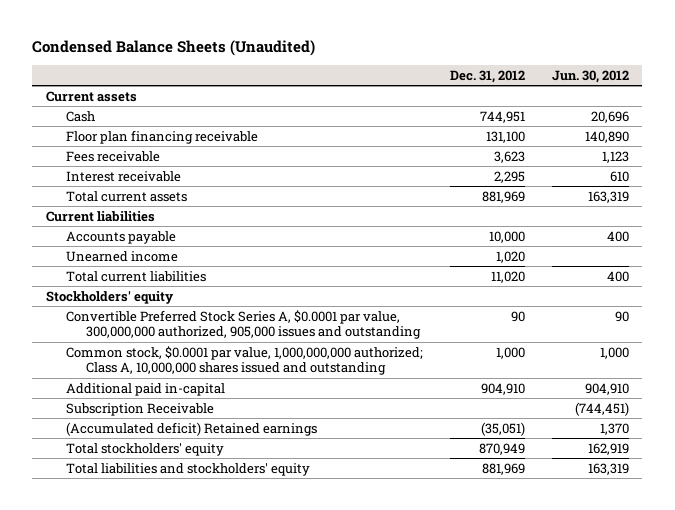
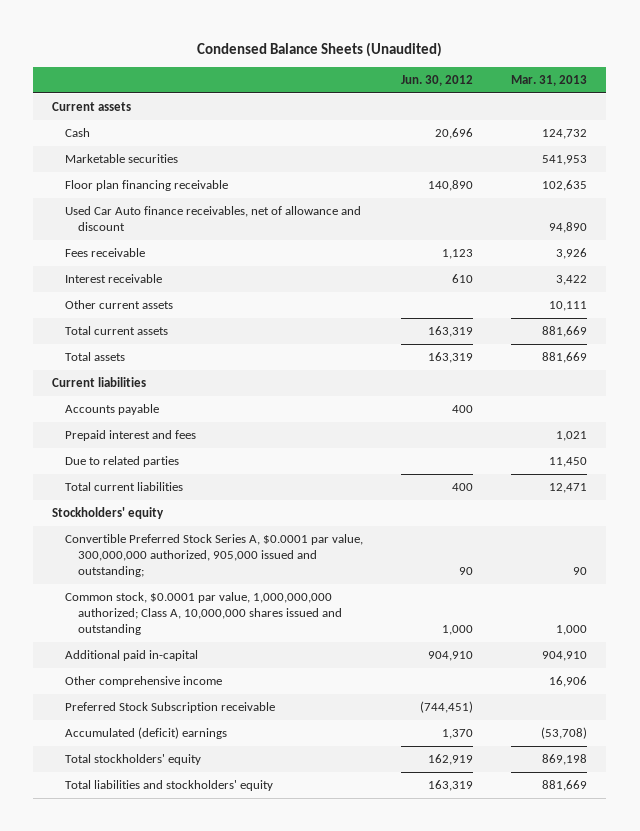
[449,70,525,84] Dec. 31, 2012 -> none
none -> [511,74,588,86] Mar. 31, 2013
none -> [65,154,179,164] Marketable securities
none -> [65,206,362,232] Used Car Auto finance receivables, net of allowance and discount
none -> [65,300,174,310] Other current assets
none -> [65,352,126,362] Total assets
[66,250,179,262] Unearned income -> none
none -> [65,430,197,442] Prepaid interest and fees
none -> [65,456,180,468] Due to related parties
[66,309,422,340] Convertible Preferred Stock Series A, $0.0001 par value, 300,000,000 authorized, 905,000 issues and outstanding -> [65,534,364,578] Convertible Preferred Stock Series A, $0.0001 par value, 300,000,000 authorized, 905,000 issued and outstanding;
none -> [65,676,223,688] Other comprehensive income
[66,402,215,416] Subscription Receivable -> [65,702,276,714] Preferred Stock Subscription receivable
[66,421,318,436] (Accumulated deficit) Retained earnings -> [65,727,228,740] Accumulated (deficit) earnings

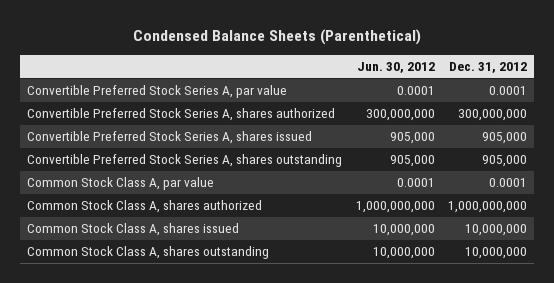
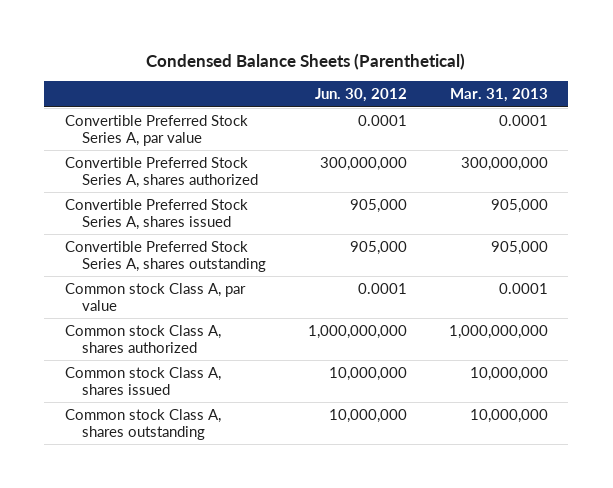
[449,62,528,74] Dec. 31, 2012 -> none
none -> [449,88,548,103] Mar. 31, 2013
[27,177,215,191] Common Stock Class A, par value -> [65,282,247,311] Common stock Class A, par value
[27,200,263,214] Common Stock Class A, shares authorized -> [65,324,222,353] Common stock Class A, shares authorized
[27,223,240,237] Common Stock Class A, shares issued -> [65,366,222,395] Common stock Class A, shares issued
[27,246,270,260] Common Stock Class A, shares outstanding -> [65,408,222,440] Common stock Class A, shares outstanding

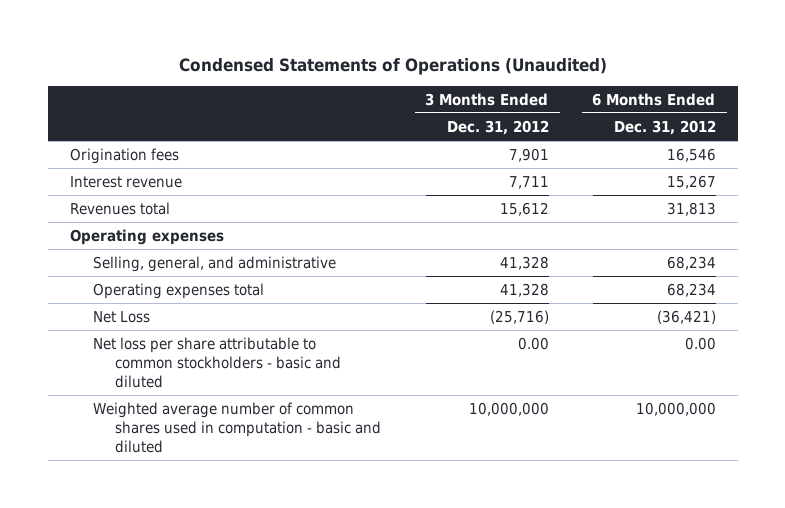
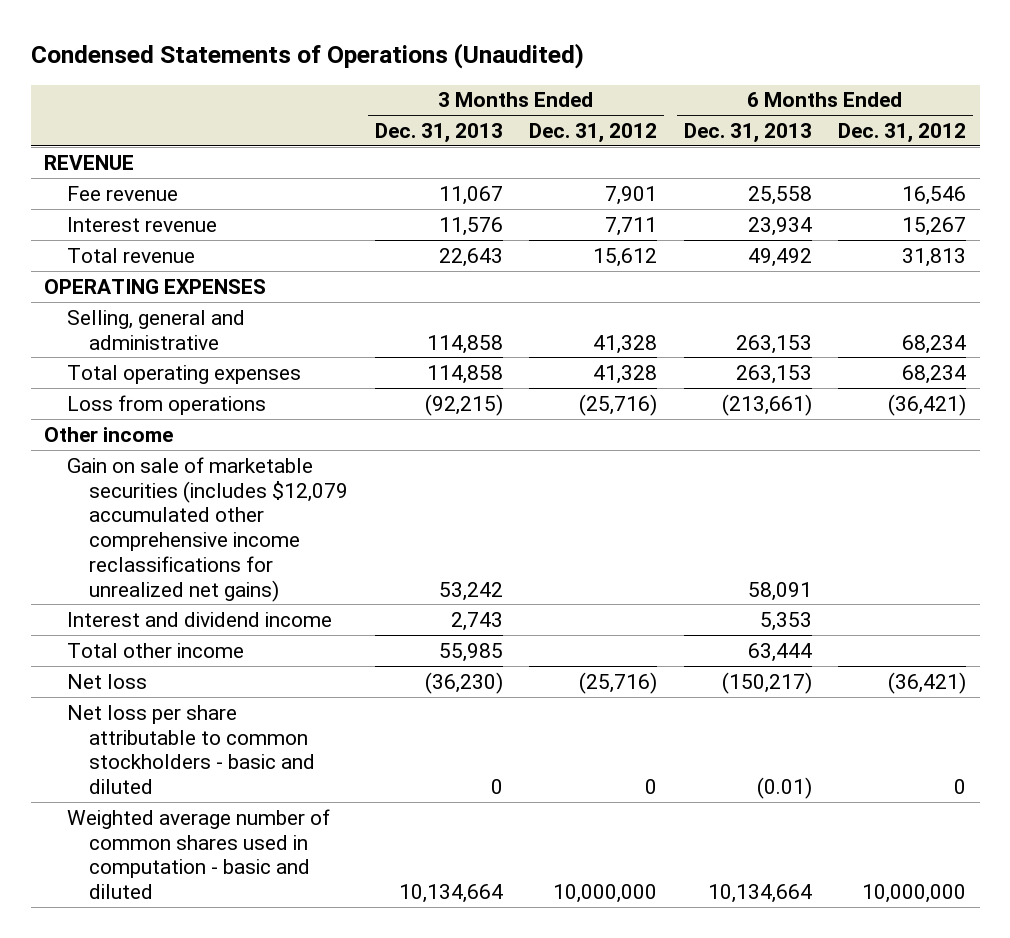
none -> [374,122,503,143] Dec. 31, 2013
none -> [683,122,812,143] Dec. 31, 2013
none -> [43,154,134,170] REVENUE
[69,148,179,165] Origination fees -> [66,185,178,201] Fee revenue
[69,202,170,216] Revenues total -> [66,247,195,263] Total revenue
[69,229,224,246] Operating expenses -> [43,278,266,294] OPERATING EXPENSES
[92,256,336,273] Selling, general, and administrative -> [66,309,245,350] Selling, general and administrative
[92,283,264,300] Operating expenses total -> [66,364,301,384] Total operating expenses
none -> [66,394,266,415] Loss from operations
none -> [43,426,173,442] Other income
none -> [66,456,349,602] Gain on sale of marketable securities (includes $12,079 accumulated other comprehensive income reclassifications for unrealized net gains)
none -> [66,611,332,627] Interest and dividend income
none -> [66,642,244,658] Total other income
[92,311,150,324] Net Loss -> [66,673,147,689] Net loss
[517,337,549,351] 0.00 -> [645,779,658,795] 0
[684,337,716,351] 0.00 -> [954,779,967,795] 0

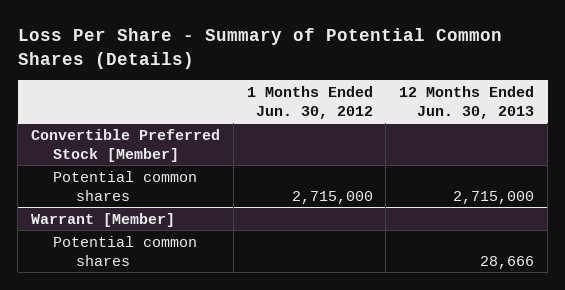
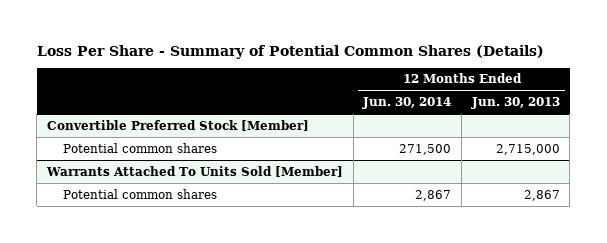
[246,85,373,119] 1 Months Ended Jun. 30, 2012 -> none
none -> [362,97,452,110] Jun. 30, 2014
[30,212,175,227] Warrant [Member] -> none
none -> [46,165,344,177] Warrants Attached To Units Sold [Member]
[480,255,535,269] 28,666 -> [523,189,560,201] 2,867

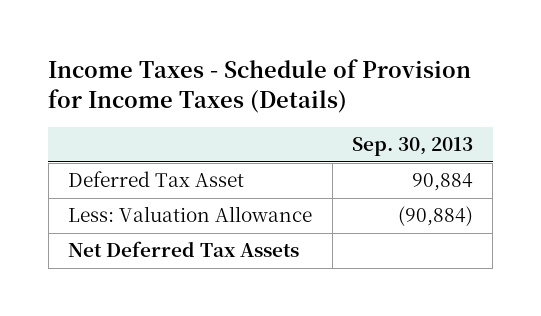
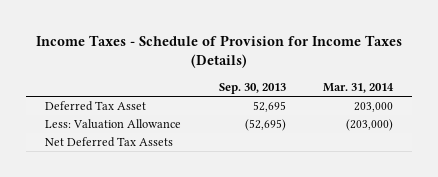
none -> [323,83,395,94] Mar. 31, 2014
[412,173,474,192] 90,884 -> [252,101,286,113] 52,695
[398,206,474,227] (90,884) -> [244,119,286,132] (52,695)

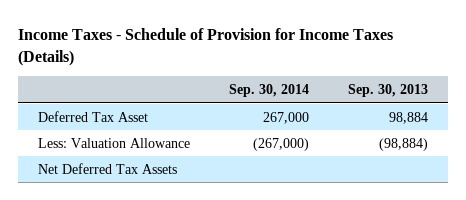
[323,83,395,94] Mar. 31, 2014 -> none
none -> [228,83,309,97] Sep. 30, 2014
[252,101,286,113] 52,695 -> [389,111,429,124] 98,884
[244,119,286,132] (52,695) -> [379,137,429,151] (98,884)

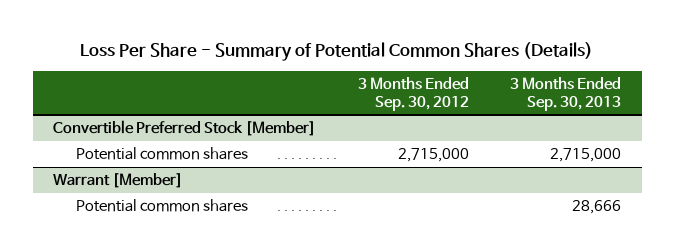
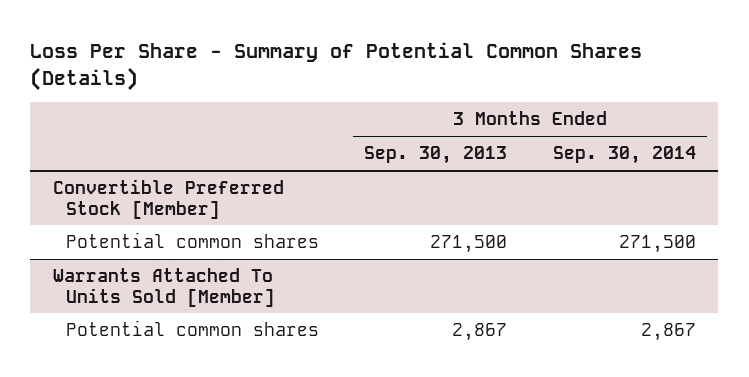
[357,77,469,111] 3 Months Ended Sep. 30, 2012 -> none
none -> [552,146,696,165] Sep. 30, 2014
[53,173,184,189] Warrant [Member] -> none
[550,148,622,163] 2,715,000 -> [430,235,508,254] 271,500
none -> [53,268,275,307] Warrants Attached To Units Sold [Member]
[572,200,622,215] 28,666 -> [452,323,508,342] 2,867

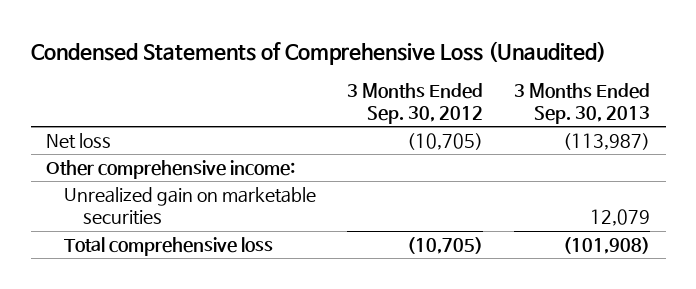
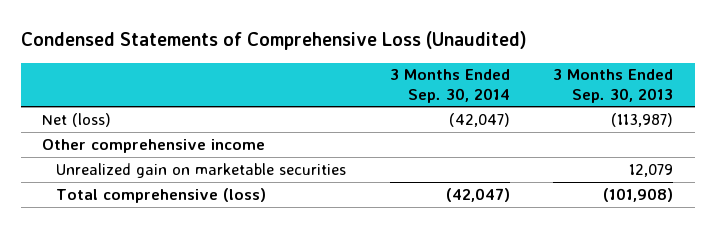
[347,82,484,125] 3 Months Ended Sep. 30, 2012 -> none
none -> [389,69,510,103] 3 Months Ended Sep. 30, 2014
[46,133,112,150] Net loss -> [42,112,112,127] Net (loss)
[46,160,296,180] Other comprehensive income: -> [42,138,266,153] Other comprehensive income
[64,237,274,257] Total comprehensive loss -> [56,187,267,203] Total comprehensive (loss)

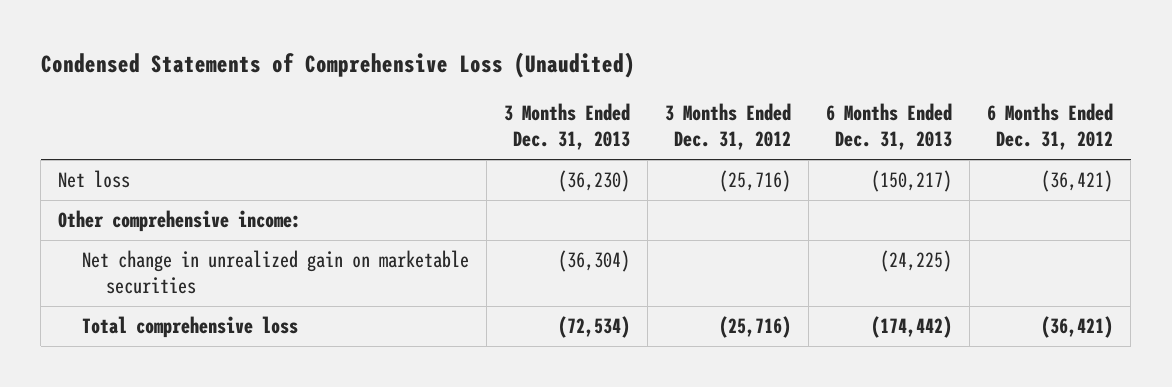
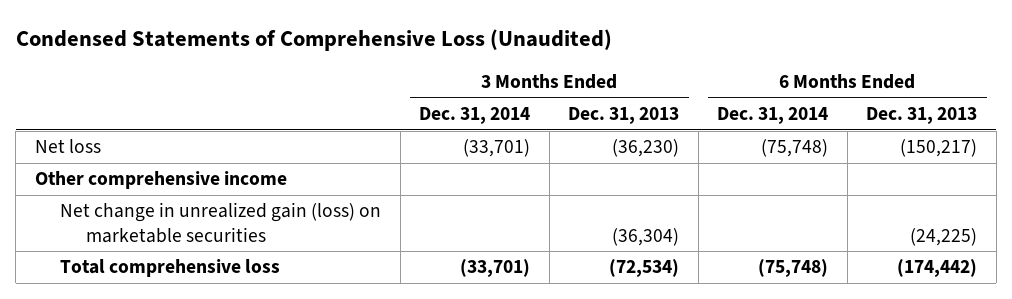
[665,103,792,151] 3 Months Ended Dec. 31, 2012 -> none
[987,103,1114,151] 6 Months Ended Dec. 31, 2012 -> none
none -> [419,107,531,125] Dec. 31, 2014
none -> [717,107,829,125] Dec. 31, 2014
[58,210,302,233] Other comprehensive income: -> [34,171,287,190] Other comprehensive income
[82,250,470,295] Net change in unrealized gain on marketable securities -> [60,202,382,243] Net change in unrealized gain (loss) on marketable securities

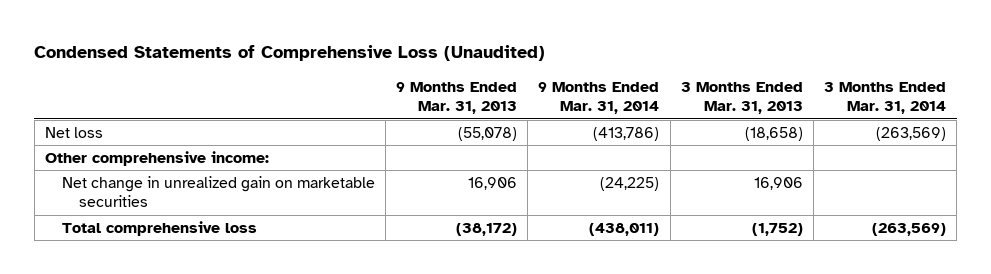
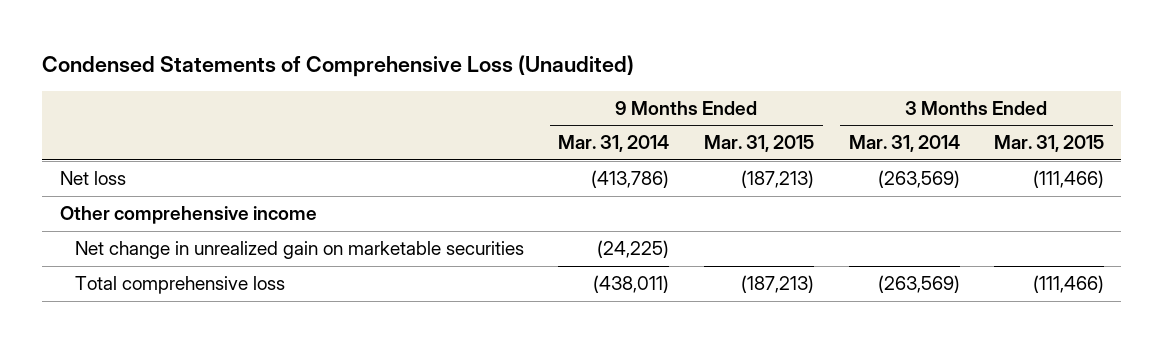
[396,81,518,115] 9 Months Ended Mar. 31, 2013 -> none
[680,81,803,115] 3 Months Ended Mar. 31, 2013 -> none
none -> [703,135,814,153] Mar. 31, 2015
none -> [994,135,1105,153] Mar. 31, 2015
[44,151,269,167] Other comprehensive income: -> [59,206,317,225] Other comprehensive income

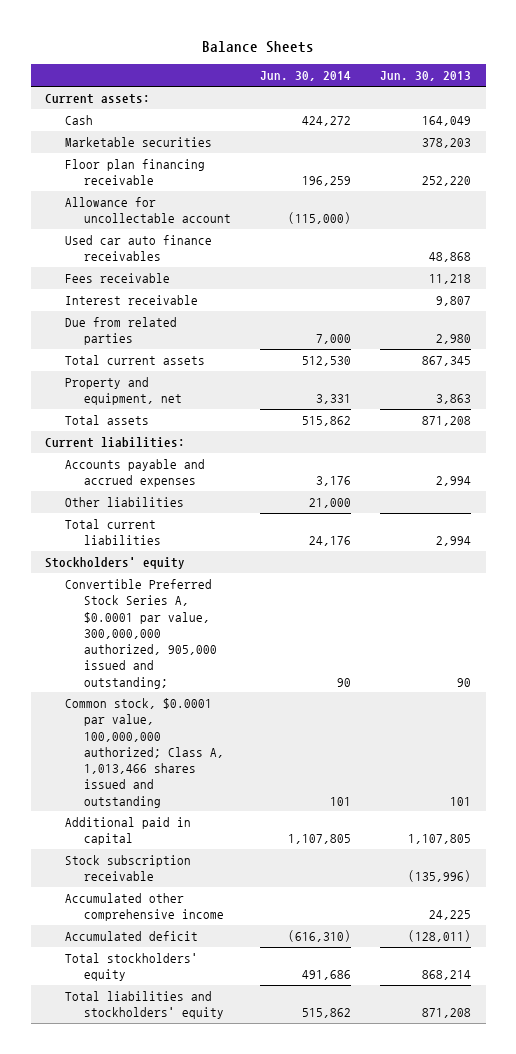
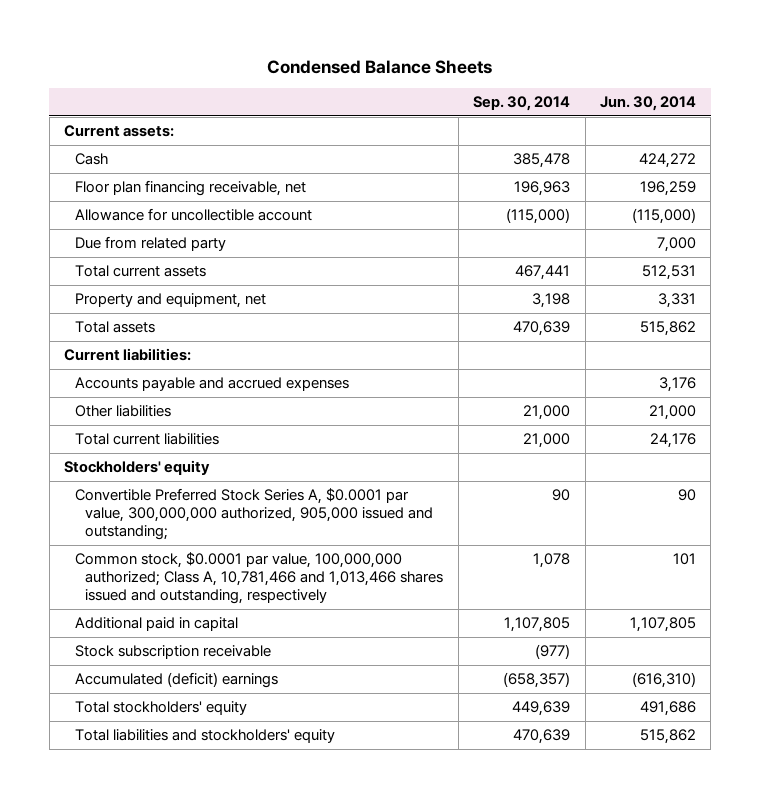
[202,41,315,54] Balance Sheets -> [267,59,493,74] Condensed Balance Sheets
[380,71,472,82] Jun. 30, 2013 -> none
none -> [473,96,571,112] Sep. 30, 2014
[64,137,212,148] Marketable securities -> none
[64,235,212,262] Used car auto finance receivables -> none
[64,273,170,284] Fees receivable -> none
[64,295,198,306] Interest receivable -> none
[64,159,205,186] Floor plan financing receivable -> [74,180,306,197] Floor plan financing receivable, net
[64,197,231,224] Allowance for uncollectable account -> [74,208,312,222] Allowance for uncollectible account
[64,317,177,346] Due from related parties -> [74,236,226,252] Due from related party
[301,356,351,367] 512,530 -> [641,265,696,281] 512,531
[64,698,224,808] Common stock, $0.0001 par value, 100,000,000 authorized; Class A, 1,013,466 shares issued and outstanding -> [74,552,444,605] Common stock, $0.0001 par value, 100,000,000 authorized; Class A, 10,781,466 and 1,013,466 shares issued and outstanding, respectively
[64,893,224,922] Accumulated other comprehensive income -> none
[64,931,198,942] Accumulated deficit -> [74,672,278,689] Accumulated (deficit) earnings

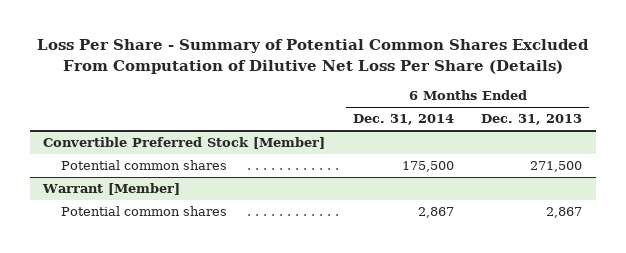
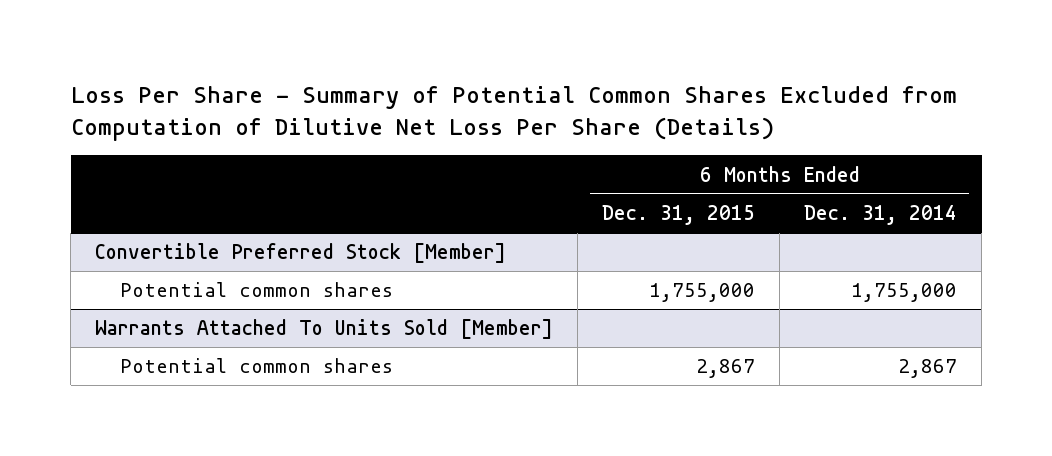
[36,39,589,74] Loss Per Share - Summary of Potential Common Shares Excluded From Computation of Dilutive Net Loss Per Share (Details) -> [70,85,957,141] Loss Per Share - Summary of Potential Common Shares Excluded from Computation of Dilutive Net Loss Per Share (Details)
[481,114,583,126] Dec. 31, 2013 -> none
none -> [602,204,756,225] Dec. 31, 2015
[42,183,181,196] Warrant [Member] -> none
[401,161,454,173] 175,500 -> [851,283,958,303] 1,755,000
none -> [95,319,554,340] Warrants Attached To Units Sold [Member]

